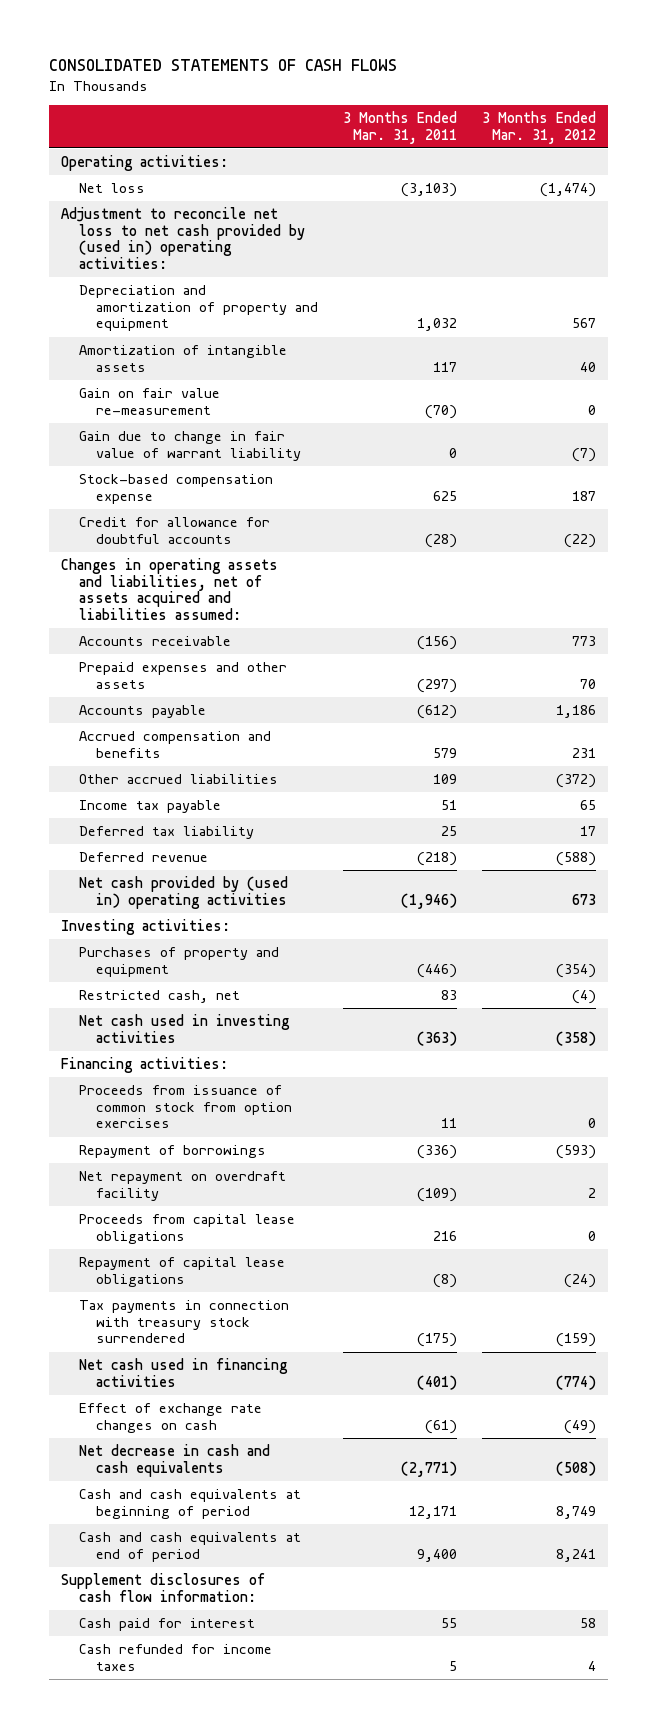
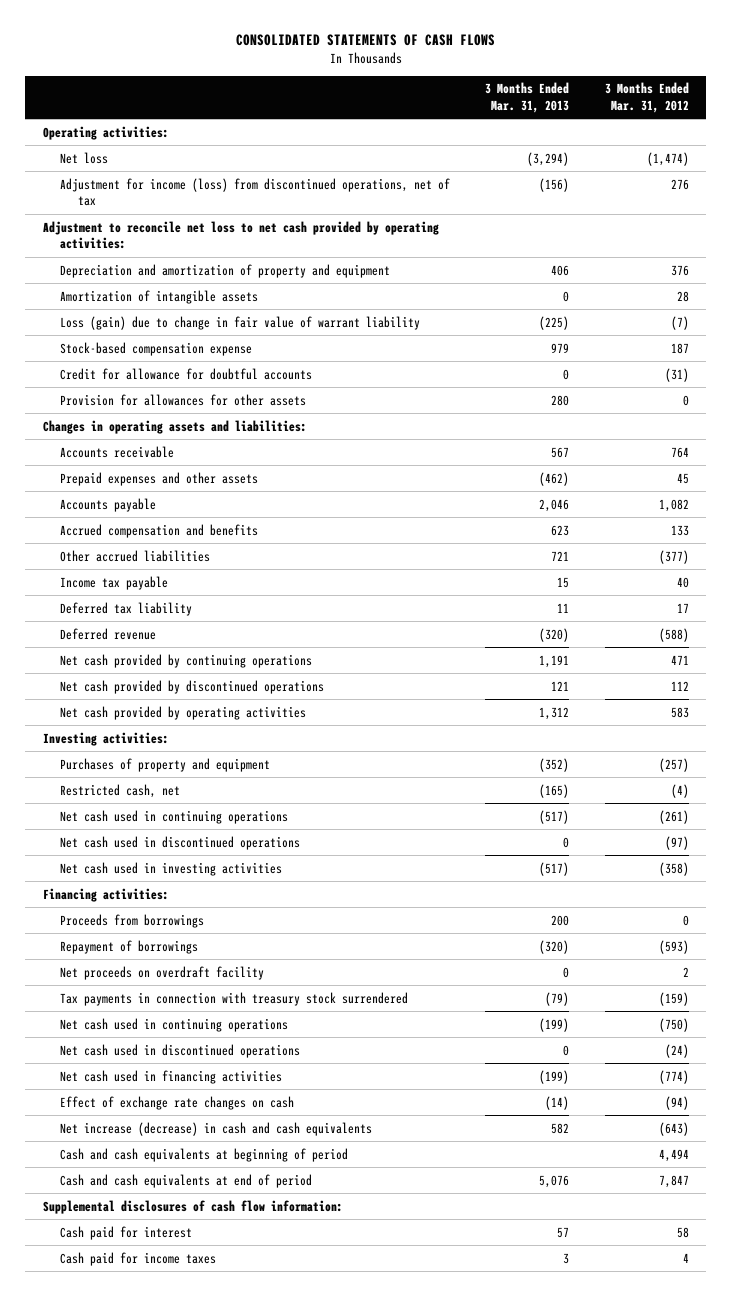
[343,110,458,144] 3 Months Ended Mar. 31, 2011 -> none
none -> [485,82,570,113] 3 Months Ended Mar. 31, 2013
[78,387,220,415] Gain on fair value re-measurement -> none
none -> [60,177,451,207] Adjustment for income (loss) from discontinued operations, net of tax
[61,206,305,270] Adjustment to reconcile net loss to net cash provided by (used in) operating activities: -> [42,220,439,250] Adjustment to reconcile net loss to net cash provided by operating activities:
[571,318,596,329] 567 -> [670,264,689,276] 376
[579,361,596,372] 40 -> [676,290,689,302] 28
[78,430,302,461] Gain due to change in fair value of warrant liability -> [60,315,421,330] Loss (gain) due to change in fair value of warrant liability
[563,533,596,548] (22) -> [664,367,689,382] (31)
none -> [60,393,307,406] Provision for allowances for other assets
[61,557,279,621] Changes in operating assets and liabilities, net of assets acquired and liabilities assumed: -> [42,419,307,434] Changes in operating assets and liabilities:
[571,635,596,646] 773 -> [670,446,689,458] 764
[579,678,596,689] 70 -> [676,472,689,484] 45
[555,704,596,718] 1,186 -> [658,498,689,512] 1,082
[571,747,596,758] 231 -> [670,524,689,536] 133
[555,773,596,788] (372) -> [658,549,689,564] (377)
[579,799,596,810] 65 -> [676,576,689,588] 40
none -> [60,653,313,668] Net cash provided by continuing operations
none -> [60,679,325,694] Net cash provided by discontinued operations
[78,875,288,909] Net cash provided by (used in) operating activities -> [60,705,307,720] Net cash provided by operating activities
[571,893,596,905] 673 -> [670,706,689,718] 583
[555,963,596,978] (354) -> [658,757,689,772] (257)
none -> [60,809,289,824] Net cash used in continuing operations
none -> [60,835,301,850] Net cash used in discontinued operations
[78,1084,293,1129] Proceeds from issuance of common stock from option exercises -> none
none -> [60,913,205,928] Proceeds from borrowings
[78,1213,295,1244] Proceeds from capital lease obligations -> none
[78,1256,285,1287] Repayment of capital lease obligations -> none
[78,1170,286,1201] Net repayment on overdraft facility -> [60,965,265,980] Net proceeds on overdraft facility
none -> [60,1017,289,1032] Net cash used in continuing operations
none -> [60,1043,301,1058] Net cash used in discontinued operations
[563,1419,596,1434] (49) -> [664,1095,689,1110] (94)
[78,1443,270,1477] Net decrease in cash and cash equivalents -> [60,1121,373,1136] Net increase (decrease) in cash and cash equivalents
[555,1460,596,1476] (508) -> [658,1121,689,1136] (643)
[555,1505,596,1519] 8,749 -> [658,1148,689,1162] 4,494
[555,1548,596,1562] 8,241 -> [658,1174,689,1188] 7,847
[61,1572,266,1602] Supplement disclosures of cash flow information: -> [42,1199,343,1214] Supplemental disclosures of cash flow information:
[78,1643,272,1671] Cash refunded for income taxes -> [60,1251,217,1266] Cash paid for income taxes

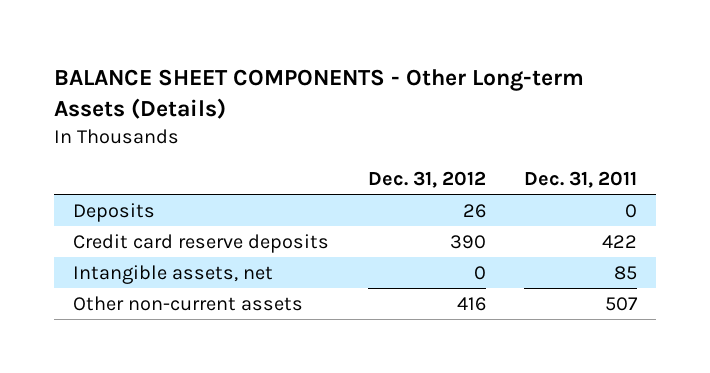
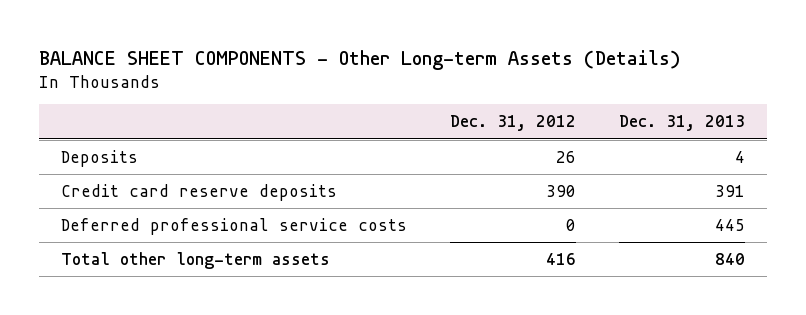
[524,170,638,188] Dec. 31, 2011 -> none
none -> [619,115,746,132] Dec. 31, 2013
[73,264,274,284] Intangible assets, net -> none
none -> [60,217,407,235] Deferred professional service costs
[73,295,304,311] Other non-current assets -> [60,251,330,269] Total other long-term assets

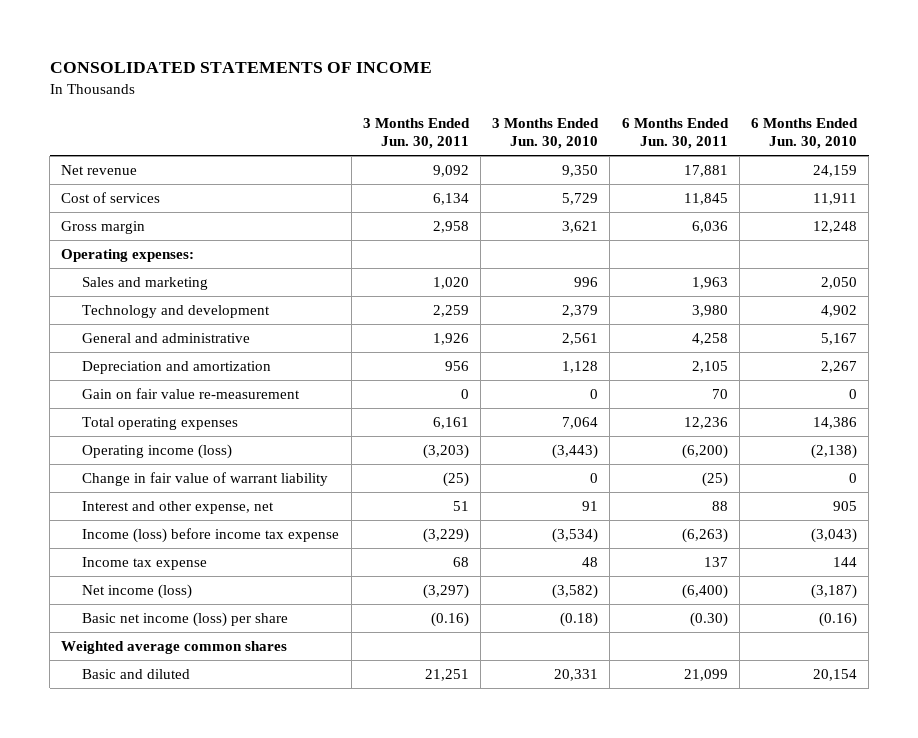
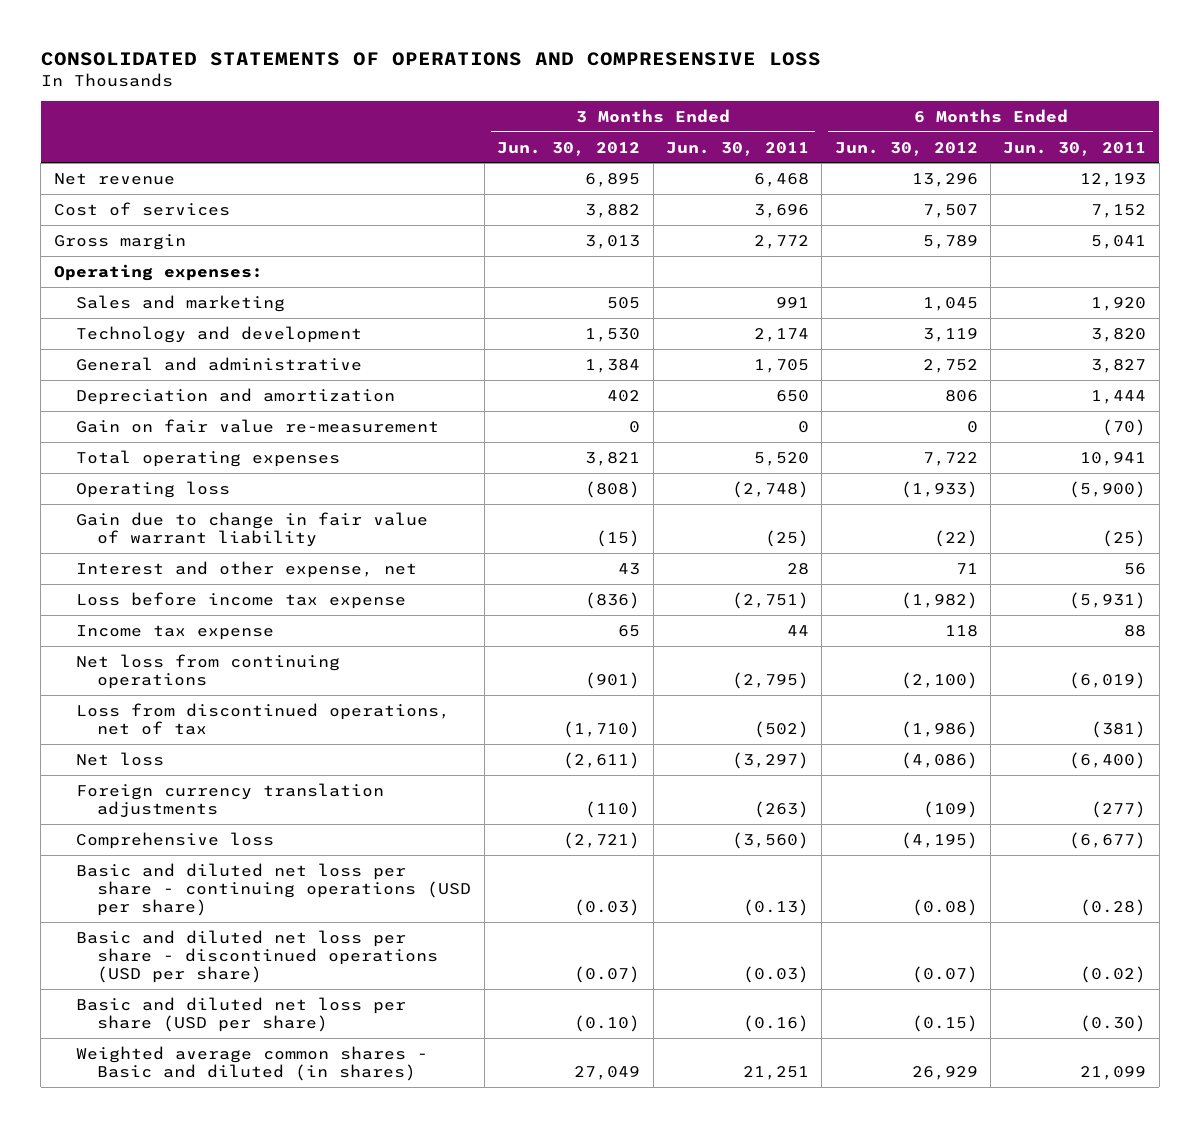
[49,62,432,74] CONSOLIDATED STATEMENTS OF INCOME -> [40,51,821,66] CONSOLIDATED STATEMENTS OF OPERATIONS AND COMPRESENSIVE LOSS
[492,117,600,150] 3 Months Ended Jun. 30, 2010 -> none
[751,117,859,150] 6 Months Ended Jun. 30, 2010 -> none
none -> [497,141,641,156] Jun. 30, 2012
none -> [834,141,978,156] Jun. 30, 2012
[432,164,469,177] 9,092 -> [753,172,809,187] 6,468
[683,164,728,177] 17,881 -> [1080,172,1147,187] 12,193
[432,192,469,205] 6,134 -> [753,203,809,218] 3,696
[683,192,728,205] 11,845 -> [1091,203,1147,218] 7,152
[432,220,469,233] 2,958 -> [753,234,809,249] 2,772
[691,220,728,233] 6,036 -> [1091,234,1147,249] 5,041
[61,640,288,654] Weighted average common shares -> none
[432,276,469,289] 1,020 -> [775,296,809,308] 991
[691,276,728,289] 1,963 -> [1091,296,1147,311] 1,920
[432,304,469,317] 2,259 -> [753,327,809,342] 2,174
[691,304,728,317] 3,980 -> [1091,327,1147,342] 3,820
[432,332,469,345] 1,926 -> [753,358,809,373] 1,705
[691,332,728,345] 4,258 -> [1091,358,1147,373] 3,827
[444,360,469,371] 956 -> [775,389,809,402] 650
[691,360,728,373] 2,105 -> [1091,389,1147,404] 1,444
[711,388,728,399] 70 -> [1102,418,1147,436] (70)
[432,416,469,429] 6,161 -> [753,451,809,466] 5,520
[683,416,728,429] 12,236 -> [1080,451,1147,466] 10,941
[82,443,233,459] Operating income (loss) -> [75,480,230,498] Operating loss
[422,443,469,459] (3,203) -> [731,480,809,498] (2,748)
[681,443,728,459] (6,200) -> [1069,480,1147,498] (5,900)
[82,471,329,486] Change in fair value of warrant liability -> [75,511,428,548] Gain due to change in fair value of warrant liability
[452,500,469,511] 51 -> [786,562,809,575] 28
[711,500,728,511] 88 -> [1124,562,1147,575] 56
[82,527,340,543] Income (loss) before income tax expense -> [75,591,406,609] Loss before income tax expense
[422,527,469,543] (3,229) -> [731,591,809,609] (2,751)
[681,527,728,543] (6,263) -> [1069,591,1147,609] (5,931)
[452,556,469,567] 68 -> [786,624,809,636] 44
[703,556,728,567] 137 -> [1124,624,1147,637] 88
none -> [75,653,340,690] Net loss from continuing operations
none -> [75,702,450,736] Loss from discontinued operations, net of tax
[82,583,193,599] Net income (loss) -> [75,751,164,766] Net loss
none -> [75,782,384,819] Foreign currency translation adjustments
none -> [75,831,274,849] Comprehensive loss
none -> [75,862,472,917] Basic and diluted net loss per share - continuing operations (USD per share)
none -> [75,929,439,984] Basic and diluted net loss per share - discontinued operations (USD per share)
[82,611,289,627] Basic net income (loss) per share -> [75,996,406,1033] Basic and diluted net loss per share (USD per share)
[82,668,191,679] Basic and diluted -> [75,1045,428,1082] Weighted average common shares - Basic and diluted (in shares)

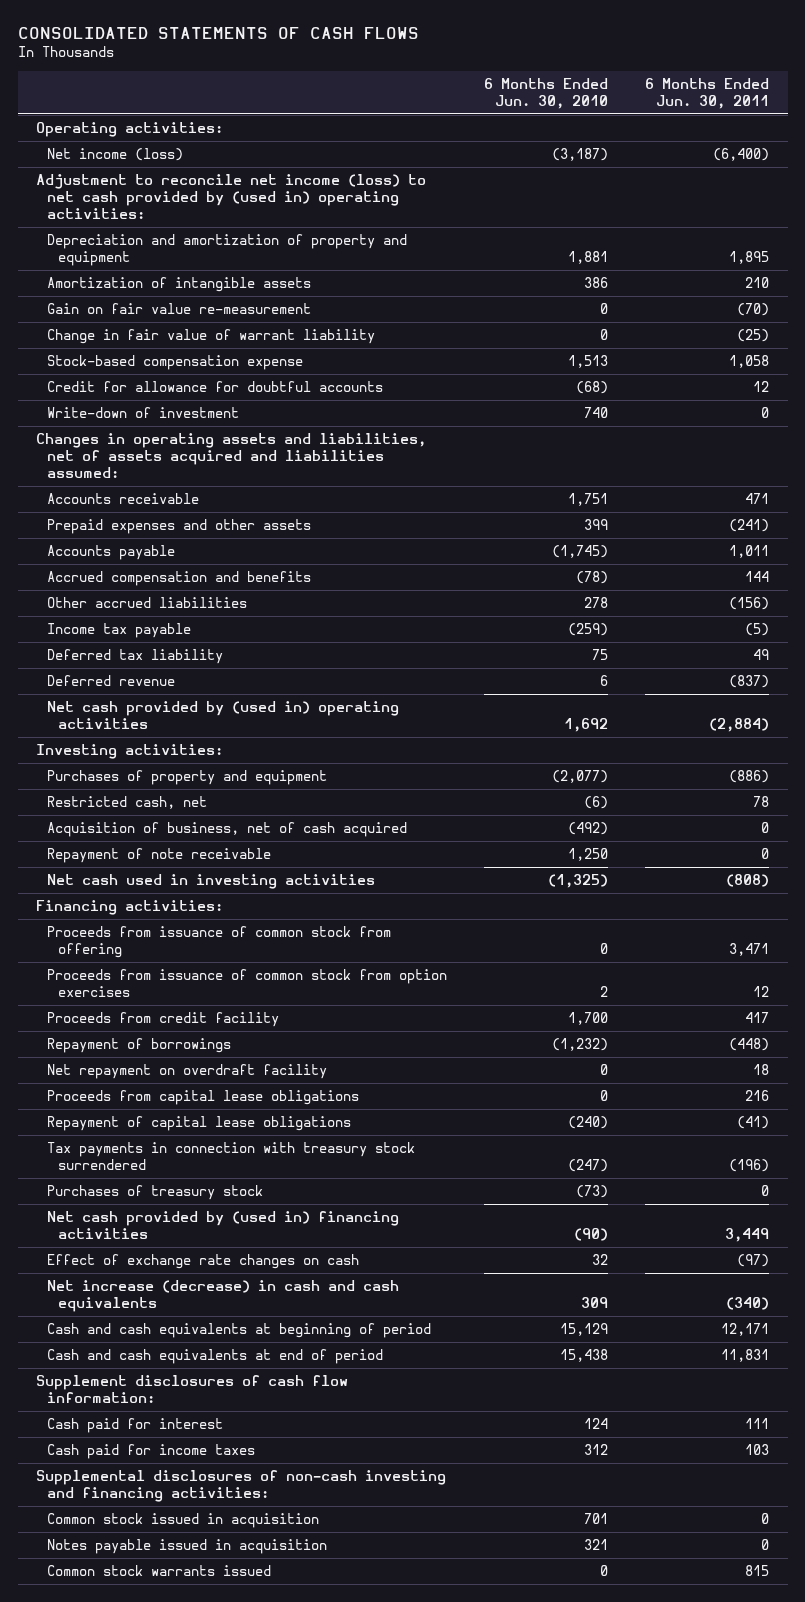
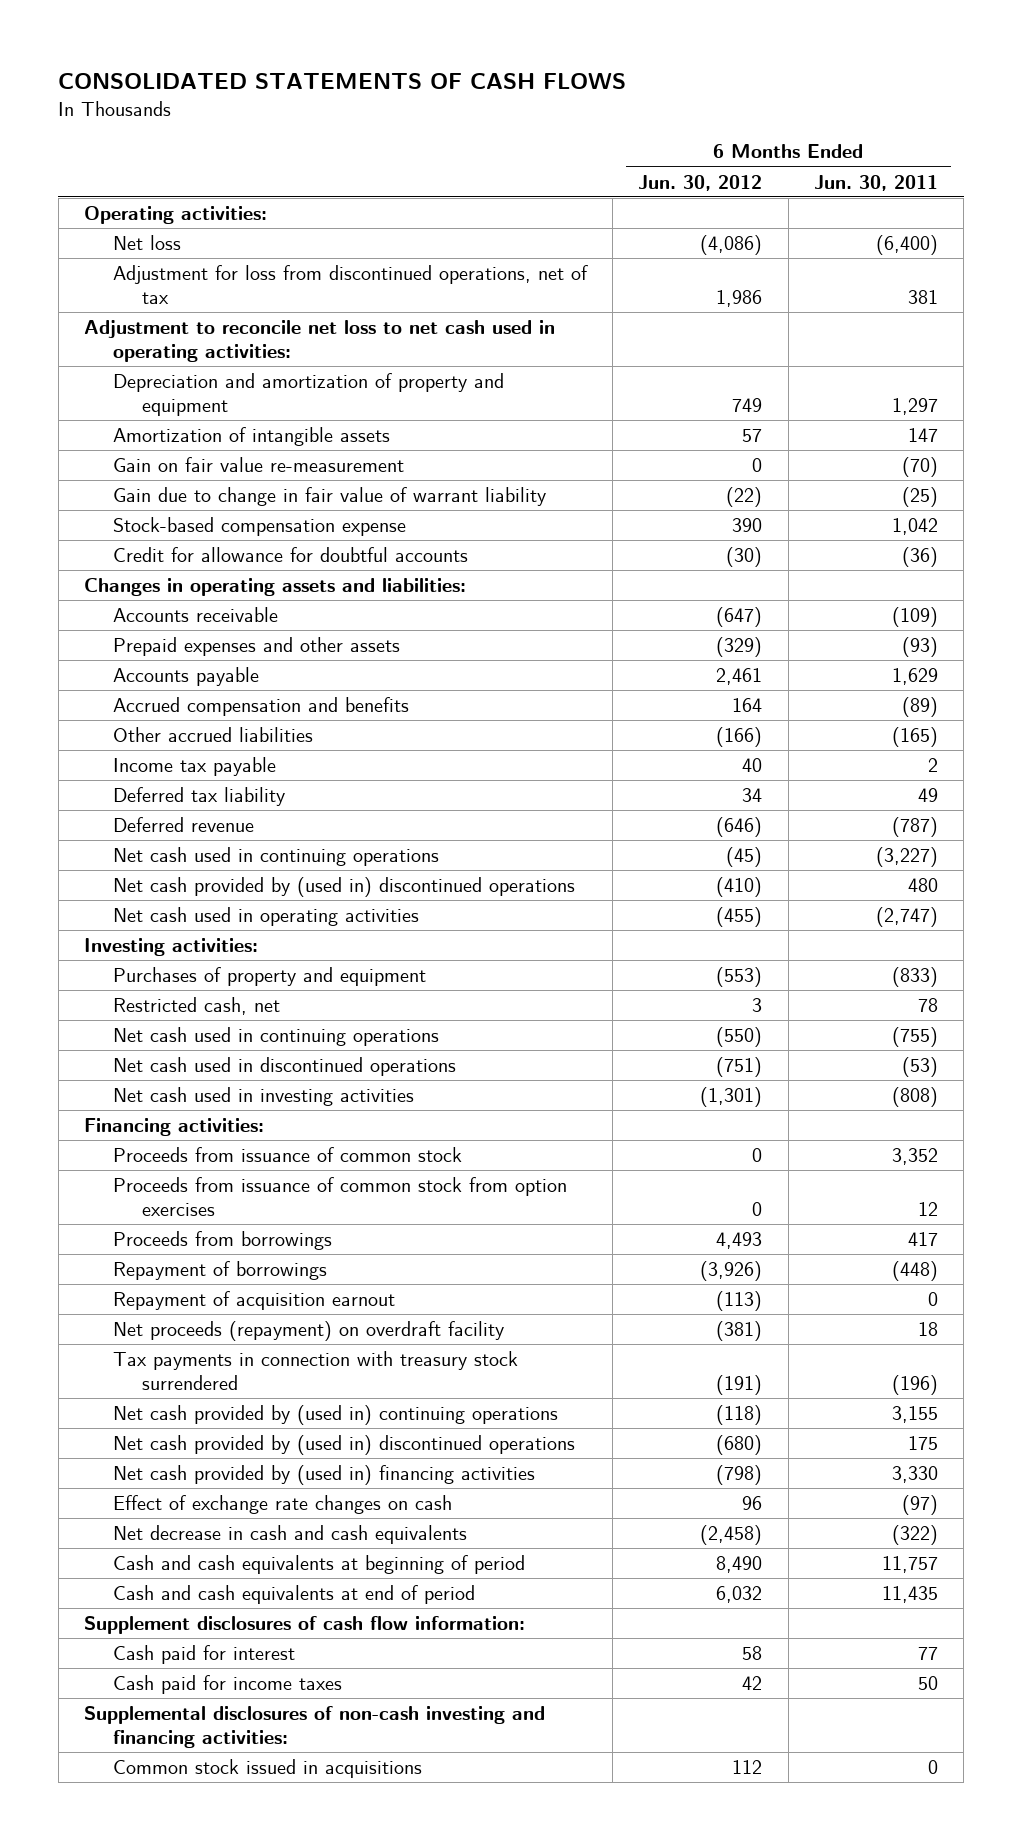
[484,77,609,109] 6 Months Ended Jun. 30, 2010 -> none
none -> [638,174,763,191] Jun. 30, 2012
[47,148,184,162] Net income (loss) -> [112,235,181,251] Net loss
none -> [112,265,588,304] Adjustment for loss from discontinued operations, net of tax
[36,174,427,220] Adjustment to reconcile net income (loss) to net cash provided by (used in) operating activities: -> [83,320,555,362] Adjustment to reconcile net loss to net cash used in operating activities:
[729,251,770,265] 1,895 -> [891,397,938,415] 1,297
[745,277,770,289] 210 -> [907,428,938,443] 147
[47,407,240,419] Write-down of investment -> none
[47,329,376,345] Change in fair value of warrant liability -> [112,487,546,507] Gain due to change in fair value of warrant liability
[729,355,770,369] 1,058 -> [891,518,938,536] 1,042
[753,381,770,393] 12 -> [901,547,938,568] (36)
[36,433,427,479] Changes in operating assets and liabilities, net of assets acquired and liabilities assumed: -> [83,578,466,597] Changes in operating assets and liabilities:
[745,493,770,505] 471 -> [891,607,938,628] (109)
[729,519,770,533] (241) -> [901,637,938,658] (93)
[729,545,770,559] 1,011 -> [891,668,938,686] 1,629
[745,571,770,583] 144 -> [901,697,938,718] (89)
[729,597,770,611] (156) -> [891,727,938,748] (165)
[745,623,770,637] (5) -> [927,758,938,773] 2
[729,675,770,689] (837) -> [891,817,938,838] (787)
none -> [112,847,439,867] Net cash used in continuing operations
none -> [112,877,575,898] Net cash provided by (used in) discontinued operations
[47,701,400,730] Net cash provided by (used in) operating activities -> [112,907,419,927] Net cash used in operating activities
[709,718,770,733] (2,884) -> [875,907,938,928] (2,747)
[729,770,770,784] (886) -> [891,967,938,988] (833)
[47,822,408,838] Acquisition of business, net of cash acquired -> none
[47,848,272,864] Repayment of note receivable -> none
none -> [112,1027,439,1047] Net cash used in continuing operations
none -> [112,1057,456,1077] Net cash used in discontinued operations
[47,926,392,959] Proceeds from issuance of common stock from offering -> [112,1147,462,1163] Proceeds from issuance of common stock
[729,943,770,957] 3,471 -> [891,1148,938,1166] 3,352
[47,1012,280,1028] Proceeds from credit facility -> [112,1231,332,1251] Proceeds from borrowings
[47,1090,360,1106] Proceeds from capital lease obligations -> none
[47,1116,352,1132] Repayment of capital lease obligations -> none
none -> [112,1291,395,1311] Repayment of acquisition earnout
[47,1064,328,1080] Net repayment on overdraft facility -> [112,1321,504,1342] Net proceeds (repayment) on overdraft facility
[47,1185,264,1201] Purchases of treasury stock -> none
none -> [112,1405,558,1426] Net cash provided by (used in) continuing operations
none -> [112,1435,575,1456] Net cash provided by (used in) discontinued operations
[725,1228,770,1243] 3,449 -> [891,1466,938,1484] 3,330
[47,1280,400,1313] Net increase (decrease) in cash and cash equivalents -> [112,1525,467,1545] Net decrease in cash and cash equivalents
[726,1297,770,1311] (340) -> [891,1525,938,1546] (322)
[721,1323,770,1337] 12,171 -> [881,1556,938,1574] 11,757
[721,1349,770,1363] 11,831 -> [881,1586,938,1604] 11,435
[745,1418,770,1430] 111 -> [917,1647,938,1661] 77
[745,1444,770,1456] 103 -> [917,1676,938,1691] 50
[47,1539,328,1555] Notes payable issued in acquisition -> none
[47,1565,272,1577] Common stock warrants issued -> none
[47,1513,320,1529] Common stock issued in acquisition -> [112,1759,422,1779] Common stock issued in acquisitions

